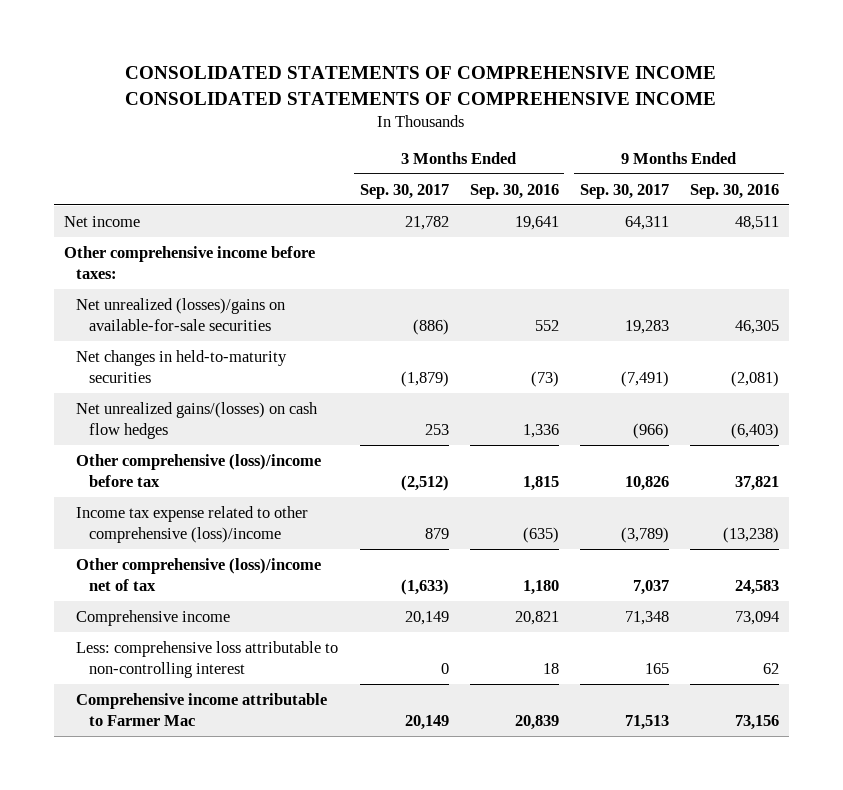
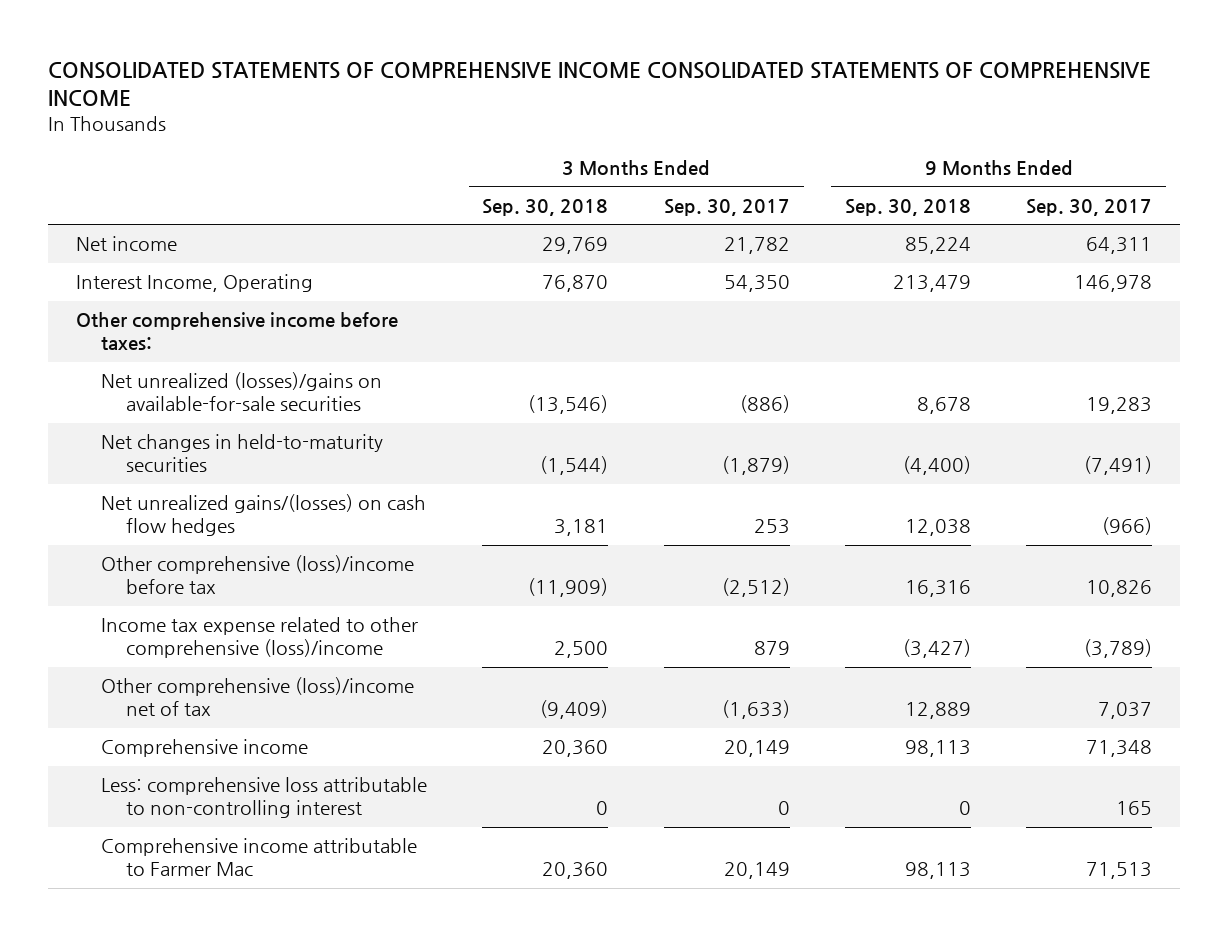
[469,183,559,199] Sep. 30, 2016 -> none
[689,183,779,199] Sep. 30, 2016 -> none
none -> [482,198,609,216] Sep. 30, 2018
none -> [845,198,972,216] Sep. 30, 2018
none -> [75,274,313,293] Interest Income, Operating

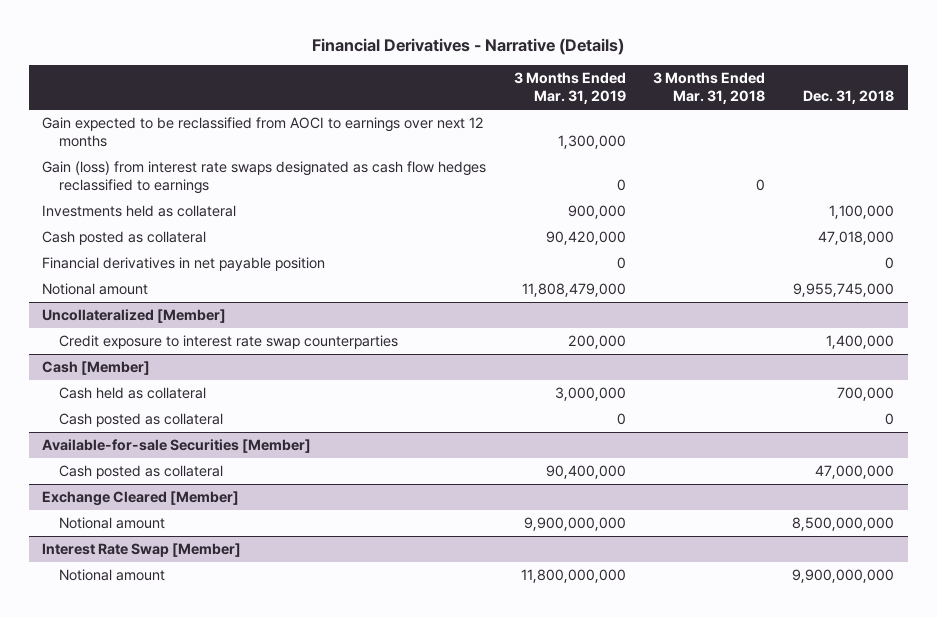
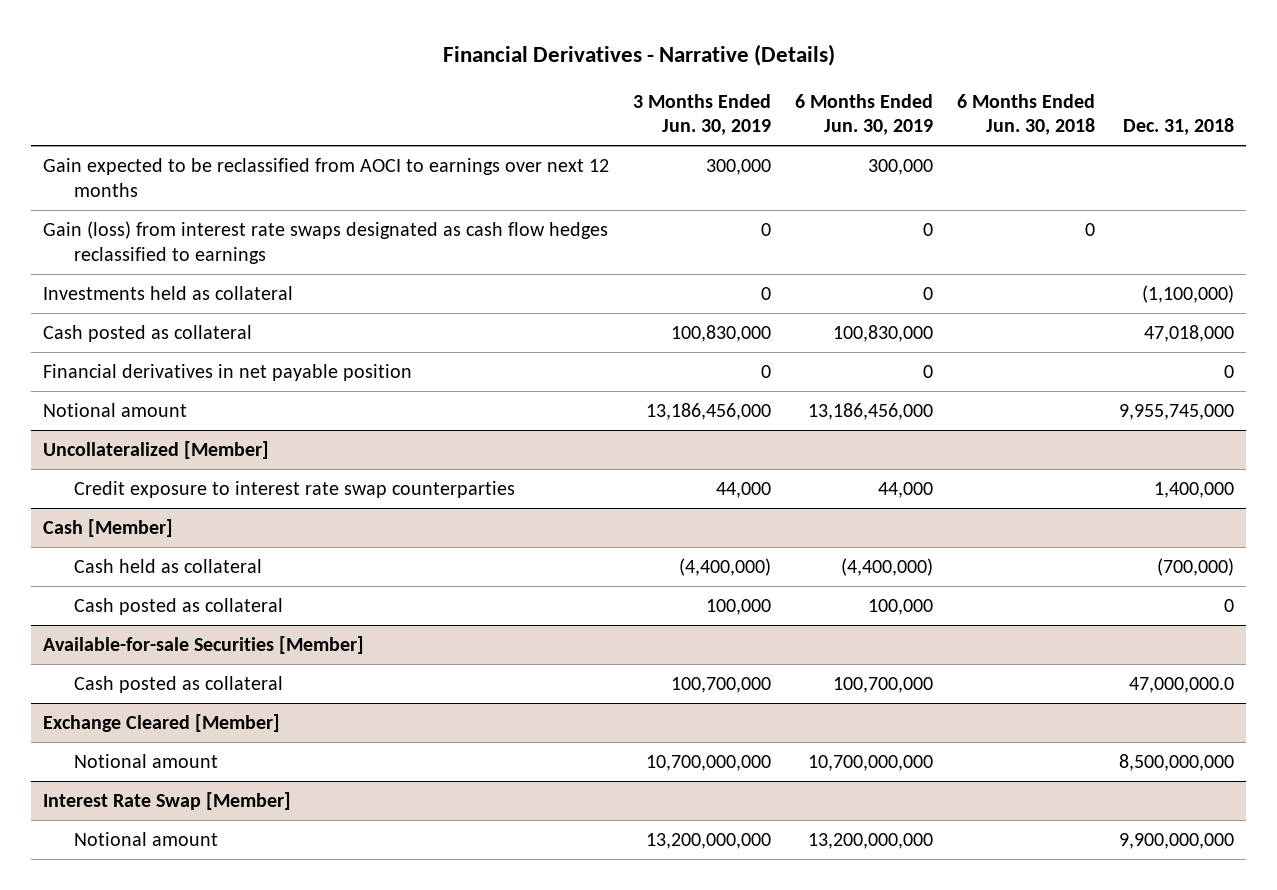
[513,72,626,105] 3 Months Ended Mar. 31, 2019 -> none
[652,72,765,105] 3 Months Ended Mar. 31, 2018 -> none
none -> [632,93,771,136] 3 Months Ended Jun. 30, 2019
none -> [795,93,934,136] 6 Months Ended Jun. 30, 2019
none -> [957,93,1096,136] 6 Months Ended Jun. 30, 2018
[829,205,895,220] 1,100,000 -> [1142,285,1235,304] (1,100,000)
[837,387,895,402] 700,000 -> [1157,558,1235,577] (700,000)
[815,465,895,480] 47,000,000 -> [1129,677,1235,694] 47,000,000.0

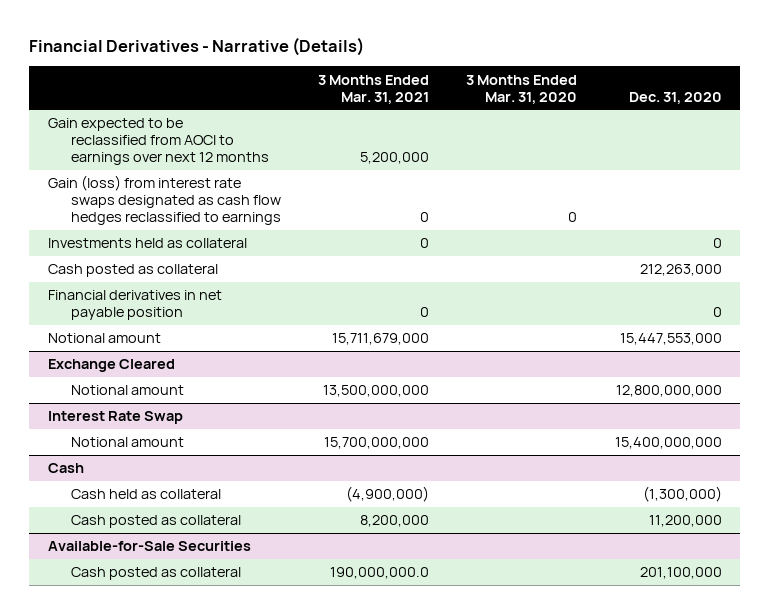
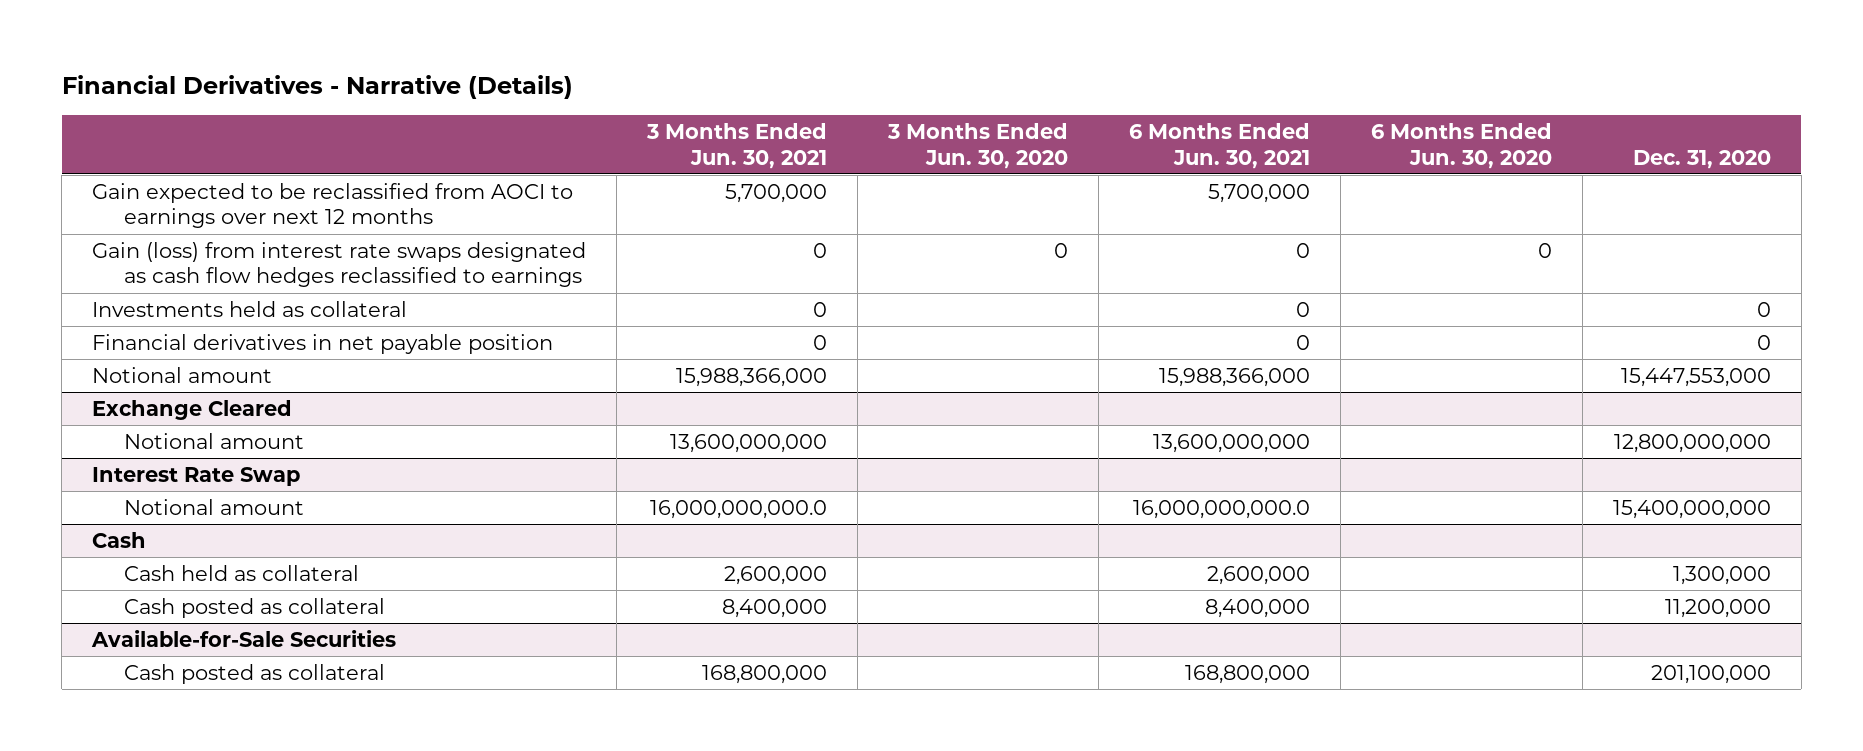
[318,74,430,104] 3 Months Ended Mar. 31, 2021 -> none
[466,74,578,104] 3 Months Ended Mar. 31, 2020 -> none
none -> [646,122,828,169] 3 Months Ended Jun. 30, 2021
none -> [886,122,1068,169] 3 Months Ended Jun. 30, 2020
none -> [1128,122,1310,169] 6 Months Ended Jun. 30, 2021
none -> [1370,122,1552,169] 6 Months Ended Jun. 30, 2020
[47,264,218,278] Cash posted as collateral -> none
[642,486,722,503] (1,300,000) -> [1672,565,1771,585] 1,300,000

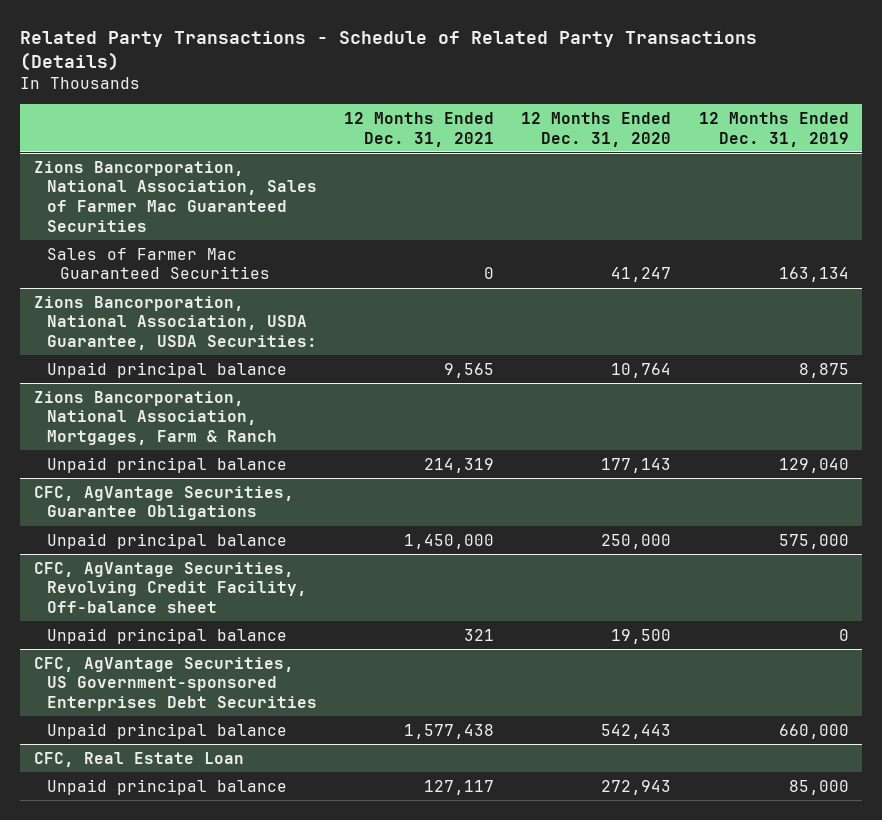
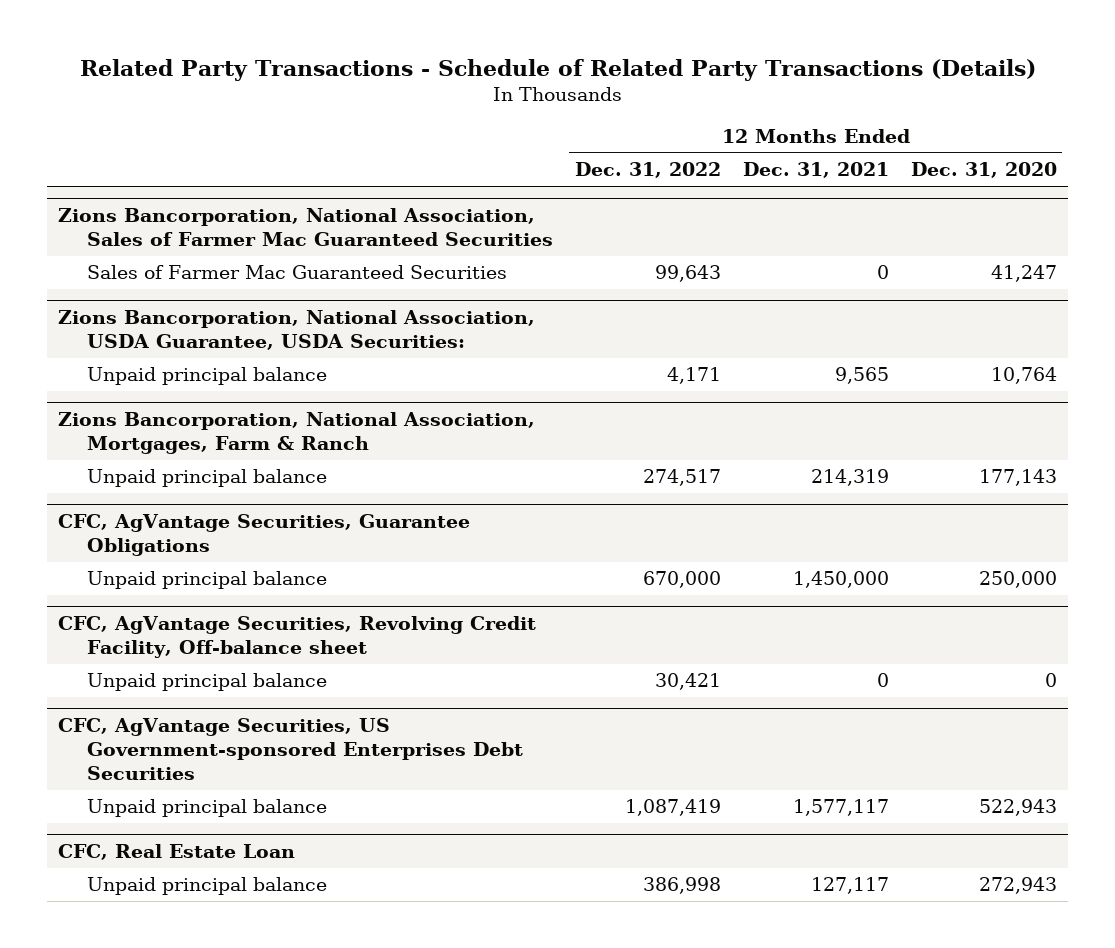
[698,111,849,147] 12 Months Ended Dec. 31, 2019 -> none
none -> [574,162,721,179] Dec. 31, 2022
[464,628,495,641] 321 -> [876,673,889,688] 0
[611,628,672,644] 19,500 -> [1044,673,1057,688] 0
[404,723,495,739] 1,577,438 -> [792,799,889,817] 1,577,117
[601,723,672,739] 542,443 -> [978,799,1057,817] 522,943

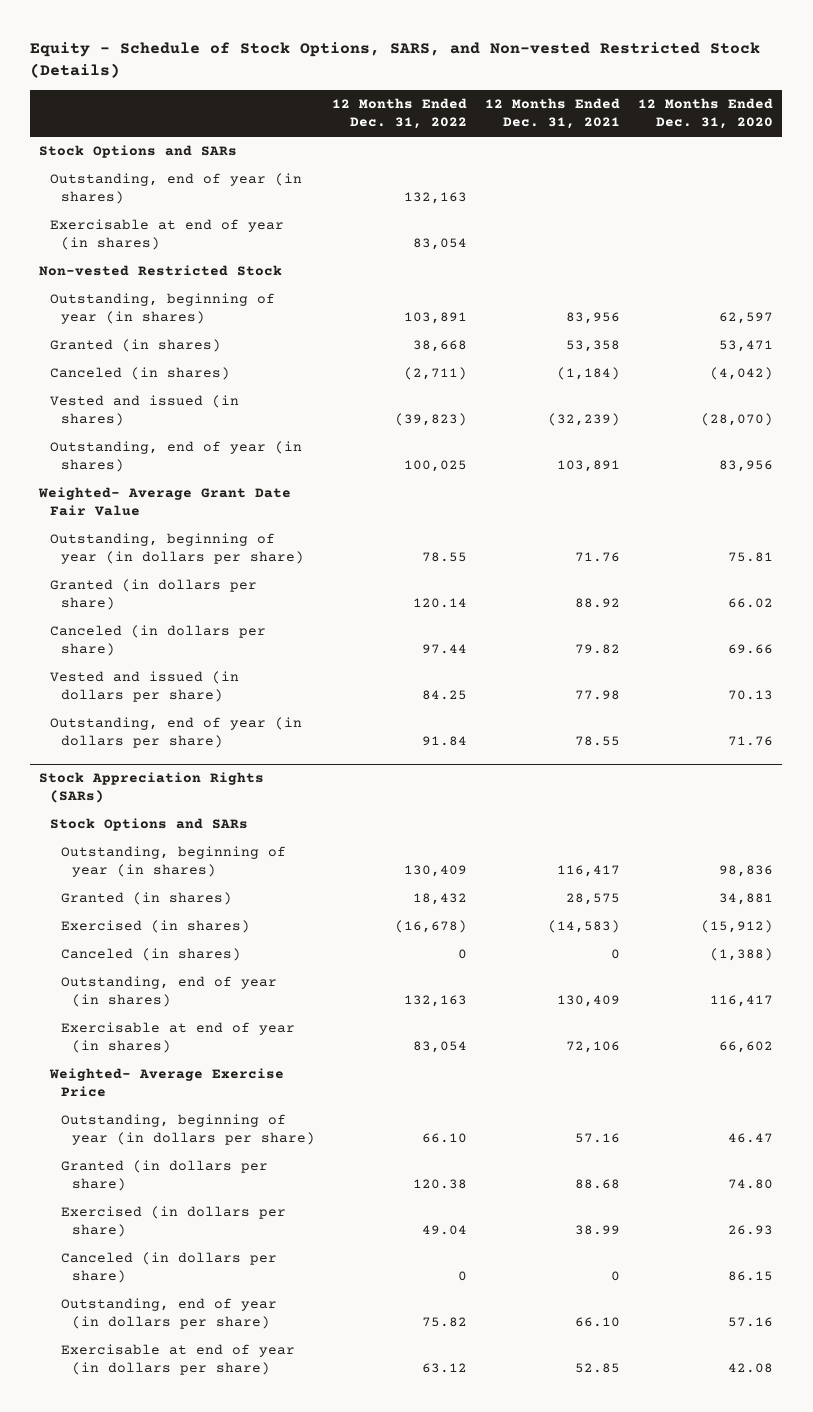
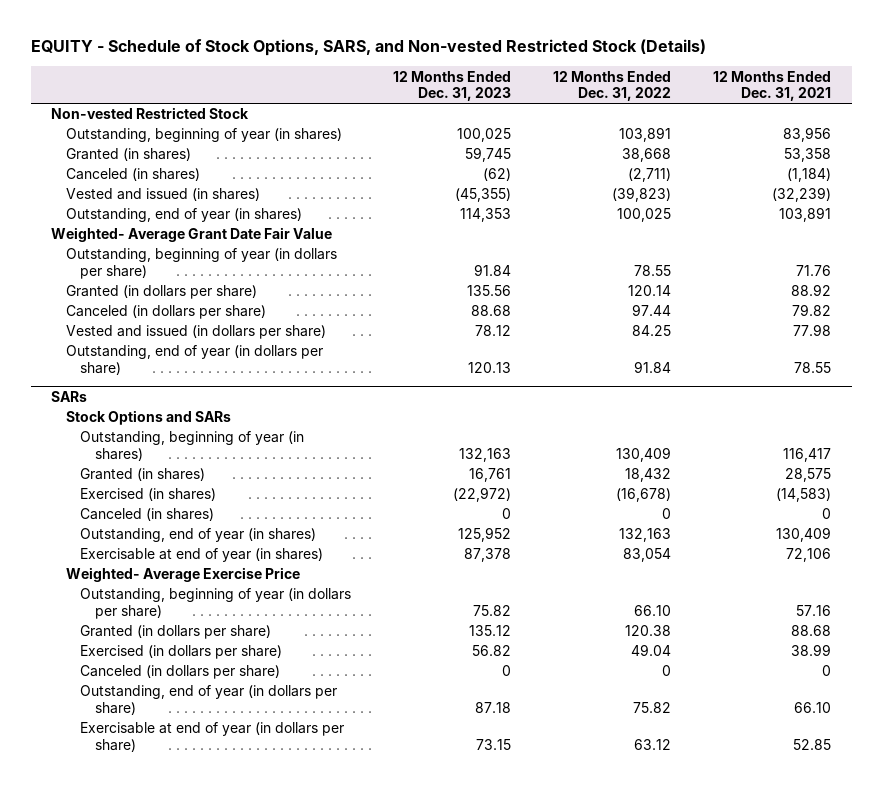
[30,41,761,79] Equity - Schedule of Stock Options, SARS, and Non-vested Restricted Stock (Details) -> [30,39,706,57] EQUITY - Schedule of Stock Options, SARS, and Non-vested Restricted Stock (Details)
[638,98,774,130] 12 Months Ended Dec. 31, 2020 -> none
none -> [393,70,512,102] 12 Months Ended Dec. 31, 2023
[39,145,238,159] Stock Options and SARs -> none
[49,173,302,205] Outstanding, end of year (in shares) -> none
[49,219,284,251] Exercisable at end of year (in shares) -> none
[39,772,265,804] Stock Appreciation Rights (SARs) -> [51,390,88,402] SARs

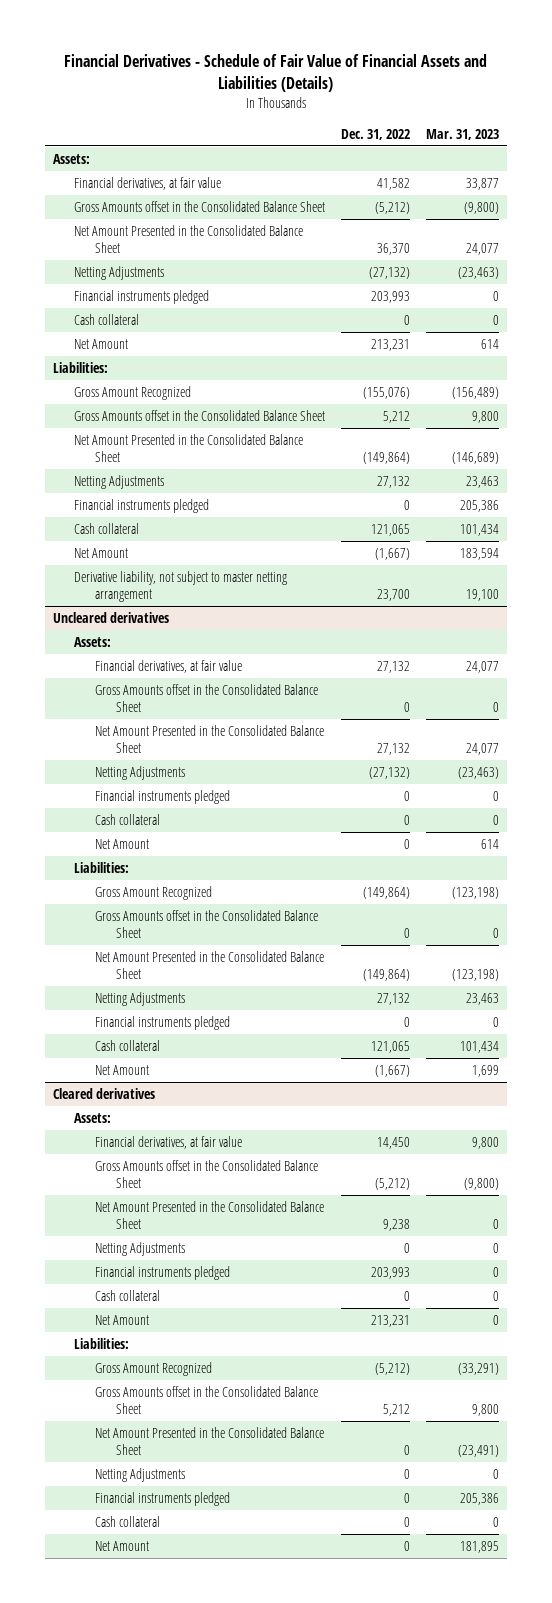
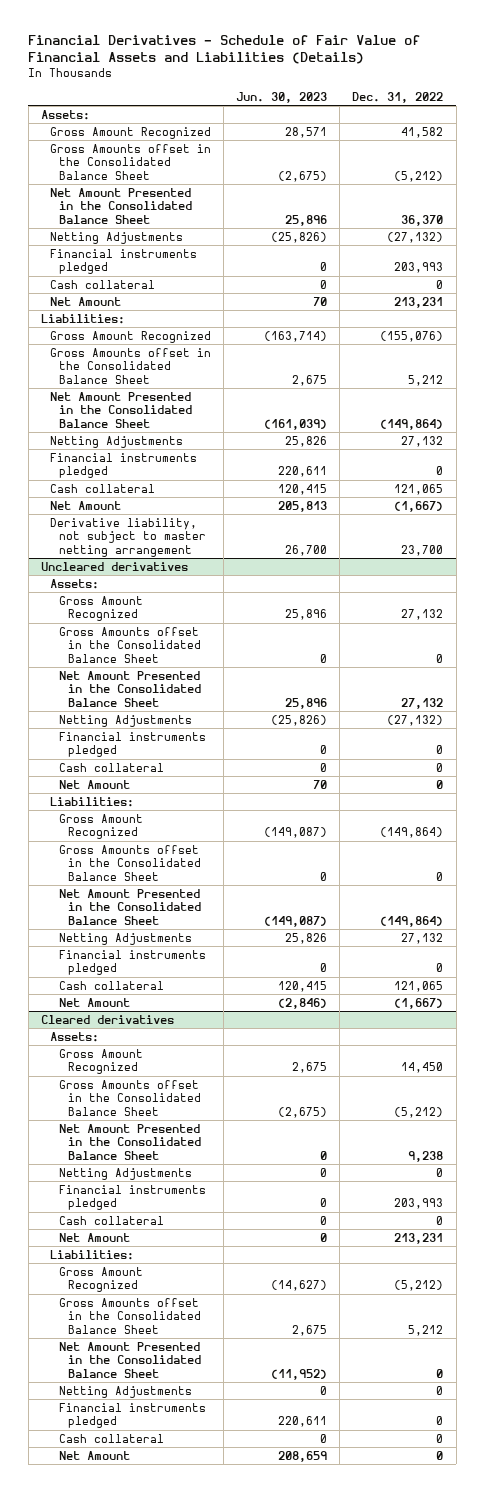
[425,128,499,140] Mar. 31, 2023 -> none
none -> [236,92,328,104] Jun. 30, 2023
[74,176,222,190] Financial derivatives, at fair value -> [49,126,211,139] Gross Amount Recognized
[95,659,243,673] Financial derivatives, at fair value -> [58,595,143,622] Gross Amount Recognized
[95,1135,243,1149] Financial derivatives, at fair value -> [58,1048,143,1075] Gross Amount Recognized

